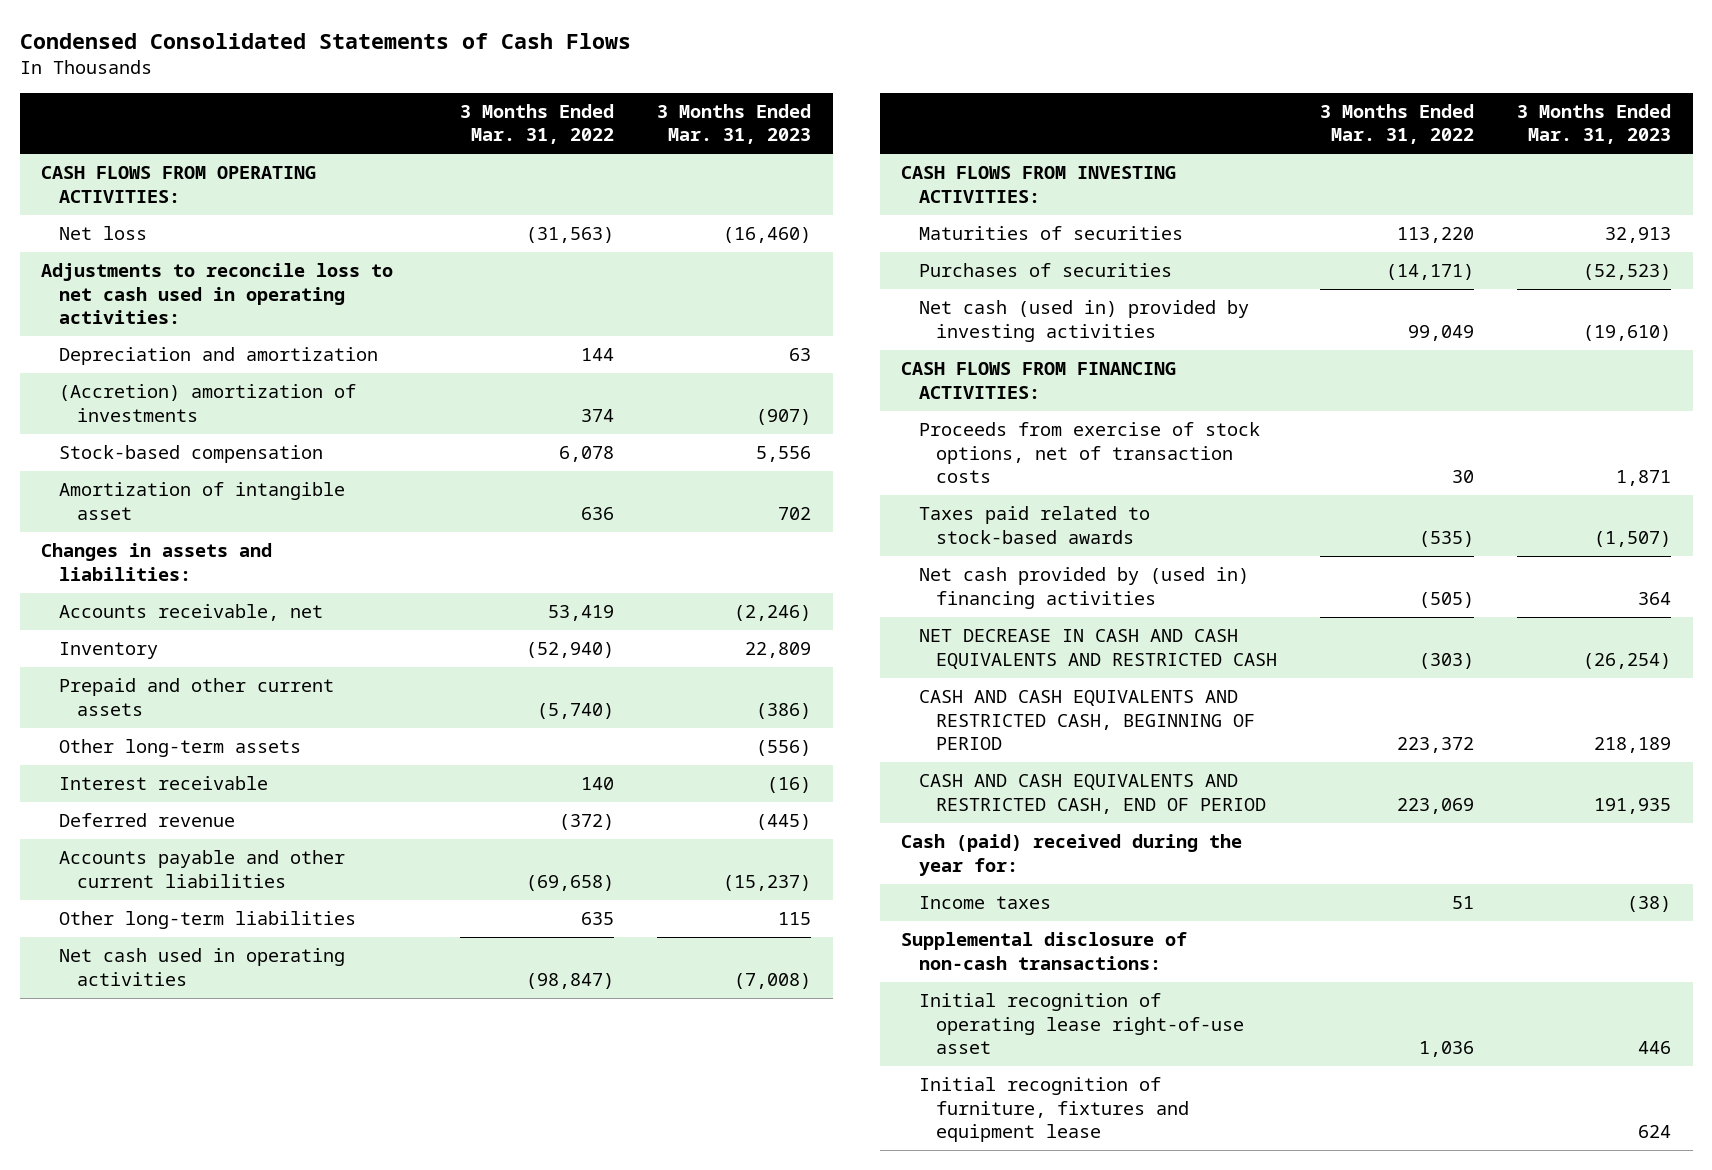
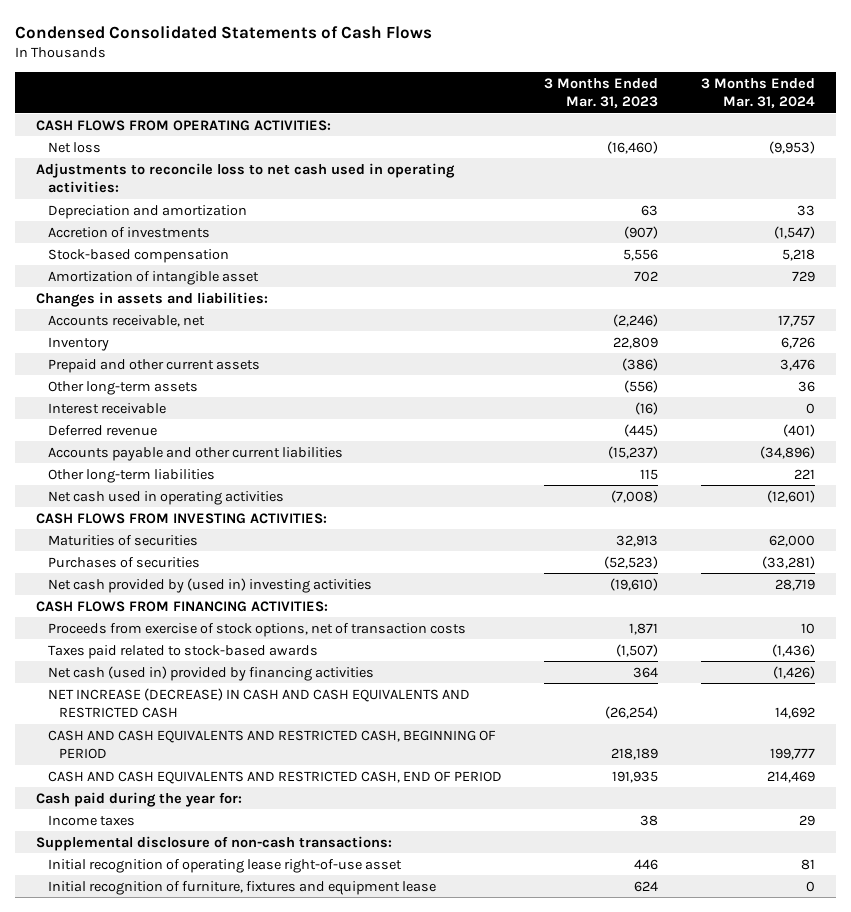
[460,104,615,145] 3 Months Ended Mar. 31, 2022 -> none
none -> [700,77,815,109] 3 Months Ended Mar. 31, 2024
[58,384,356,422] (Accretion) amortization of investments -> [47,226,210,238] Accretion of investments
[918,300,1249,342] Net cash (used in) provided by investing activities -> [47,577,372,593] Net cash provided by (used in) investing activities
[918,567,1249,609] Net cash provided by (used in) financing activities -> [47,665,374,681] Net cash (used in) provided by financing activities
[918,629,1278,669] NET DECREASE IN CASH AND CASH EQUIVALENTS AND RESTRICTED CASH -> [47,687,470,719] NET INCREASE (DECREASE) IN CASH AND CASH EQUIVALENTS AND RESTRICTED CASH
[901,834,1243,876] Cash (paid) received during the year for: -> [36,791,243,807] Cash paid during the year for:
[1627,896,1672,913] (38) -> [640,814,659,826] 38

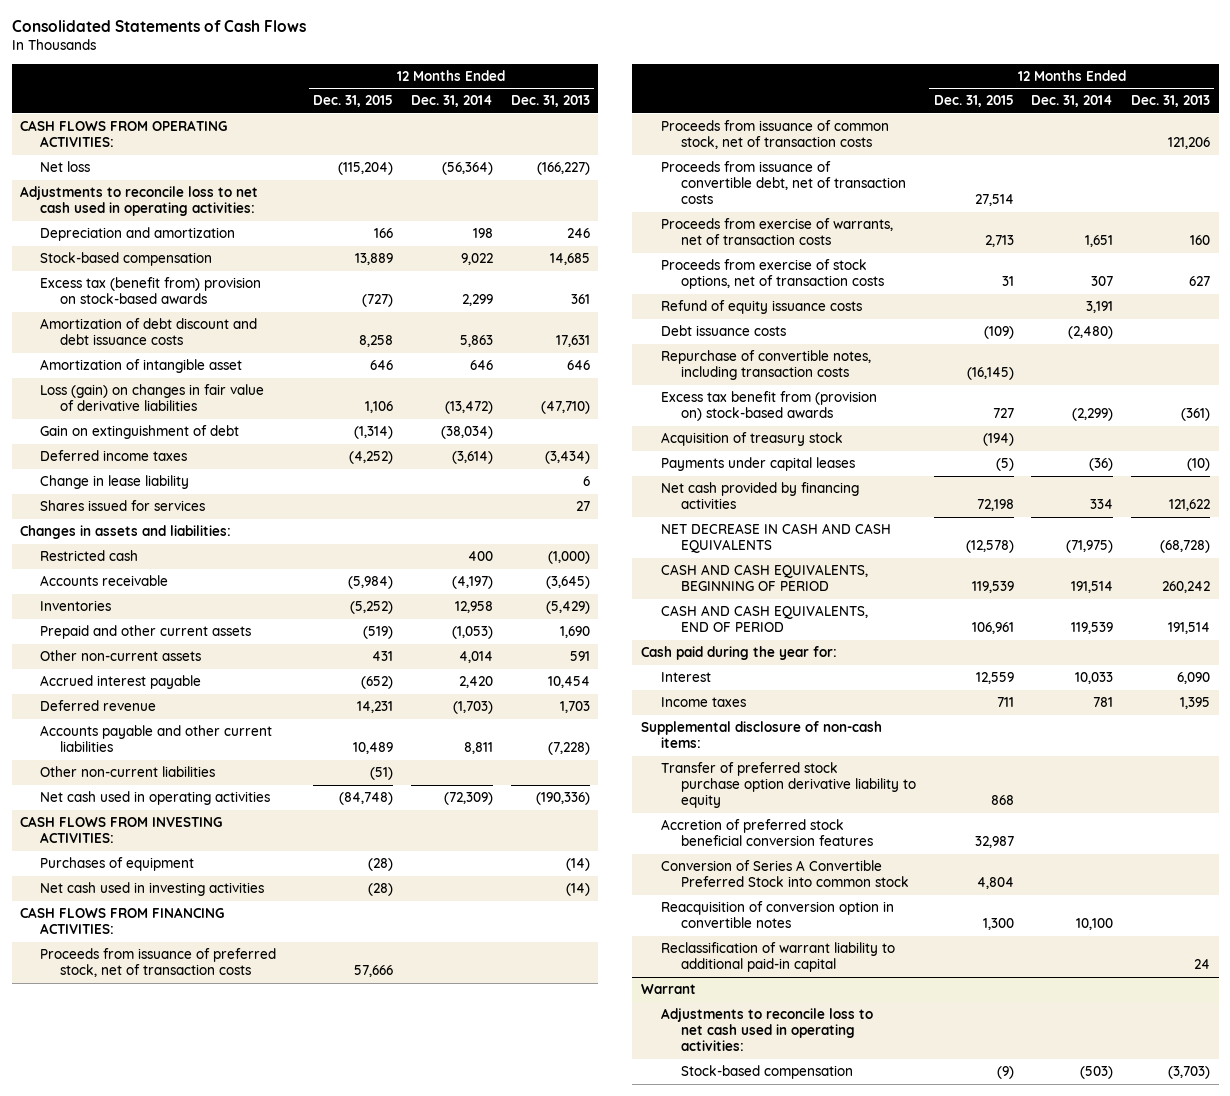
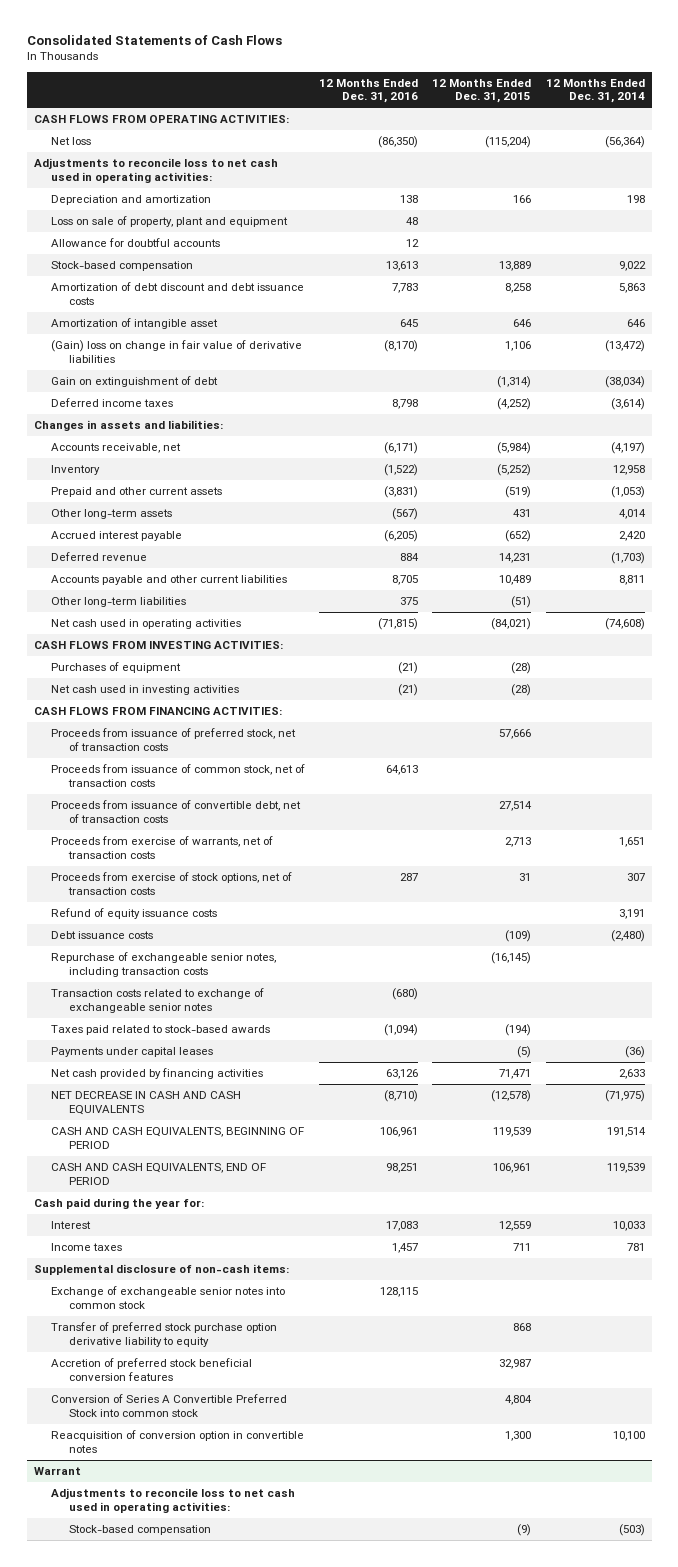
[510,95,590,108] Dec. 31, 2013 -> none
none -> [319,78,419,104] 12 Months Ended Dec. 31, 2016
none -> [51,216,289,228] Loss on sale of property, plant and equipment
none -> [51,238,221,248] Allowance for doubtful accounts
[40,277,262,305] Excess tax (benefit from) provision on stock-based awards -> none
[40,384,265,412] Loss (gain) on changes in fair value of derivative liabilities -> [51,340,303,363] (Gain) loss on change in fair value of derivative liabilities
[40,475,190,490] Change in lease liability -> none
[40,500,206,512] Shares issued for services -> none
[40,550,139,562] Restricted cash -> none
[40,575,169,587] Accounts receivable -> [51,443,182,454] Accounts receivable, net
[40,600,112,612] Inventories -> [51,465,101,476] Inventory
[40,650,202,662] Other non-current assets -> [51,509,173,520] Other long-term assets
[40,766,216,778] Other non-current liabilities -> [51,597,187,608] Other long-term liabilities
[339,792,394,806] (84,748) -> [491,618,532,631] (84,021)
[443,792,493,806] (72,309) -> [604,618,645,631] (74,608)
[660,391,877,422] Excess tax benefit from (provision on) stock-based awards -> none
[660,350,871,381] Repurchase of convertible notes, including transaction costs -> [51,952,277,977] Repurchase of exchangeable senior notes, including transaction costs
none -> [51,988,265,1013] Transaction costs related to exchange of exchangeable senior notes
[660,432,843,447] Acquisition of treasury stock -> [51,1025,271,1036] Taxes paid related to stock-based awards
[976,499,1014,512] 72,198 -> [499,1069,532,1080] 71,471
[1090,499,1114,510] 334 -> [618,1069,645,1080] 2,633
none -> [51,1286,286,1309] Exchange of exchangeable senior notes into common stock
[660,942,895,973] Reclassification of warrant liability to additional paid-in capital -> none

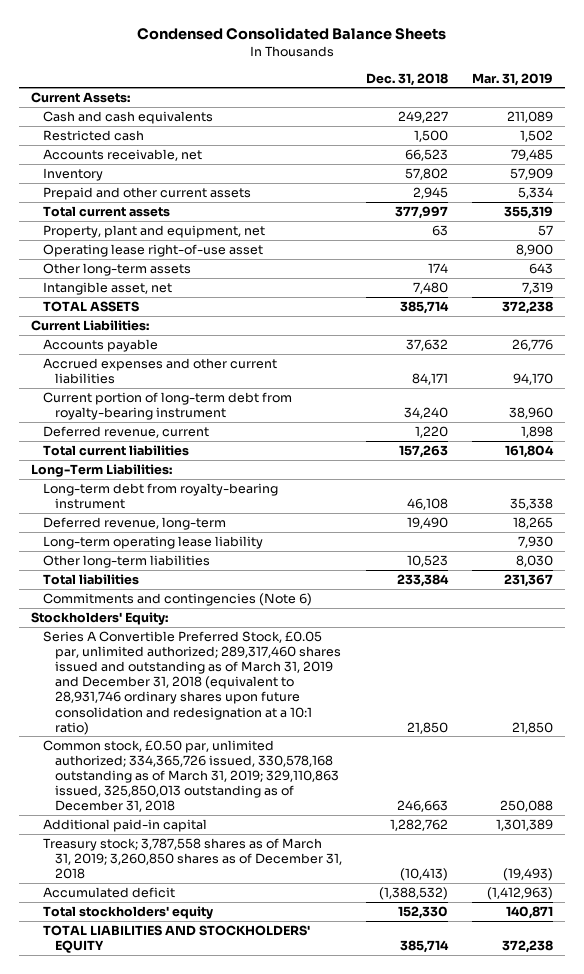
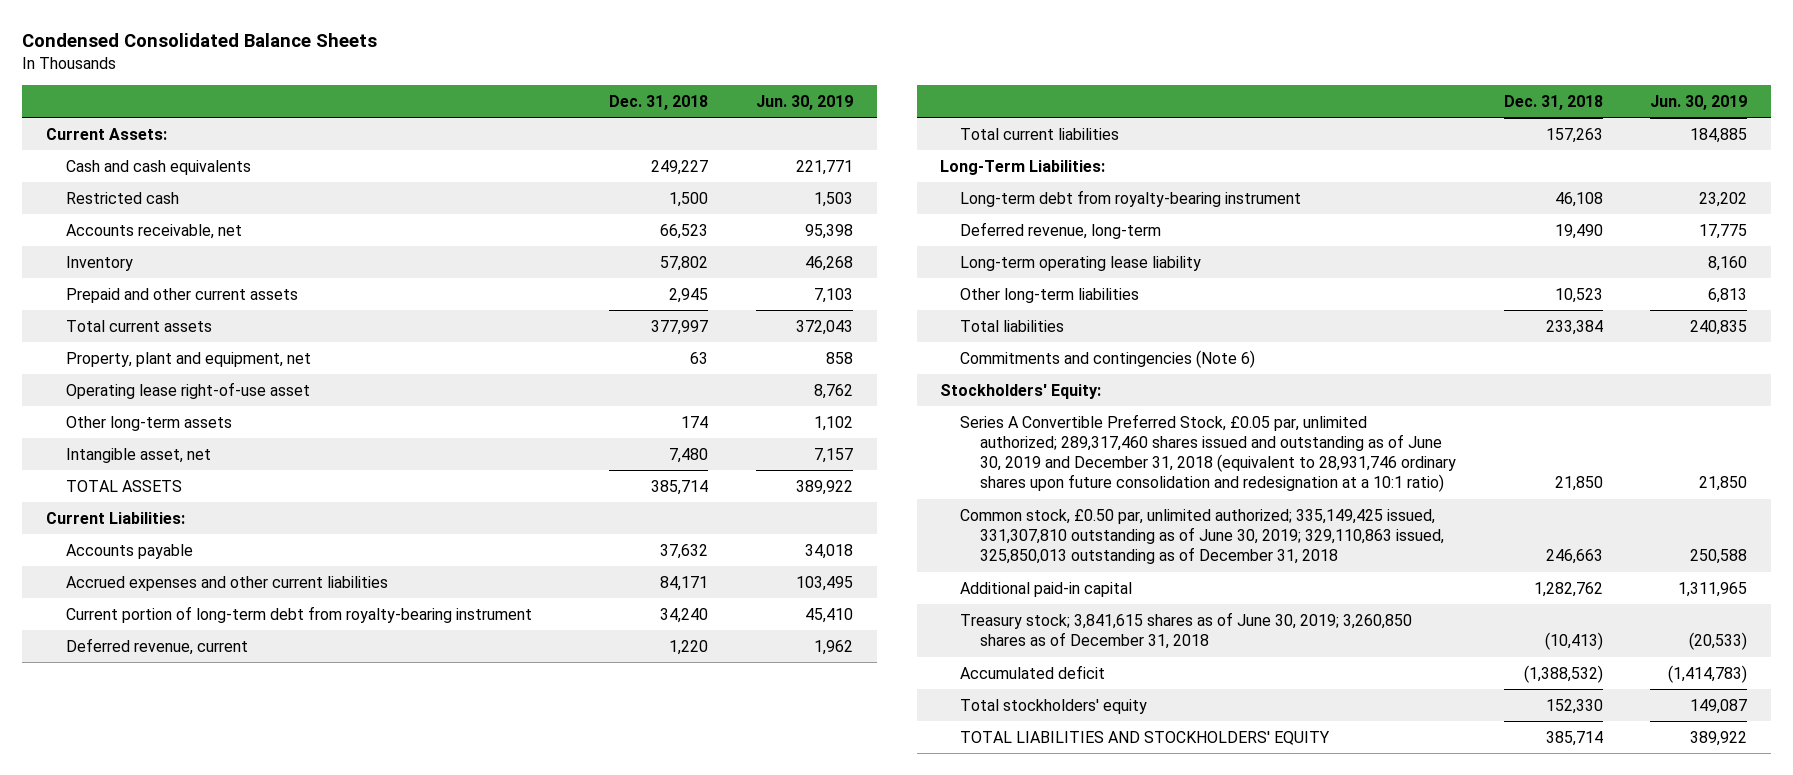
[471,72,553,86] Mar. 31, 2019 -> none
none -> [755,94,853,110] Jun. 30, 2019
[43,630,341,735] Series A Convertible Preferred Stock, £0.05 par, unlimited authorized; 289,317,460 shares issued and outstanding as of March 31, 2019 and December 31, 2018 (equivalent to 28,931,746 ordinary shares upon future consolidation and redesignation at a 10:1 ratio) -> [960,413,1457,493] Series A Convertible Preferred Stock, £0.05 par, unlimited authorized; 289,317,460 shares issued and outstanding as of June 30, 2019 and December 31, 2018 (equivalent to 28,931,746 ordinary shares upon future consolidation and redesignation at a 10:1 ratio)
[43,739,339,813] Common stock, £0.50 par, unlimited authorized; 334,365,726 issued, 330,578,168 outstanding as of March 31, 2019; 329,110,863 issued, 325,850,013 outstanding as of December 31, 2018 -> [960,508,1445,565] Common stock, £0.50 par, unlimited authorized; 335,149,425 issued, 331,307,810 outstanding as of June 30, 2019; 329,110,863 issued, 325,850,013 outstanding as of December 31, 2018
[43,837,342,880] Treasury stock; 3,787,558 shares as of March 31, 2019; 3,260,850 shares as of December 31, 2018 -> [960,611,1413,649] Treasury stock; 3,841,615 shares as of June 30, 2019; 3,260,850 shares as of December 31, 2018

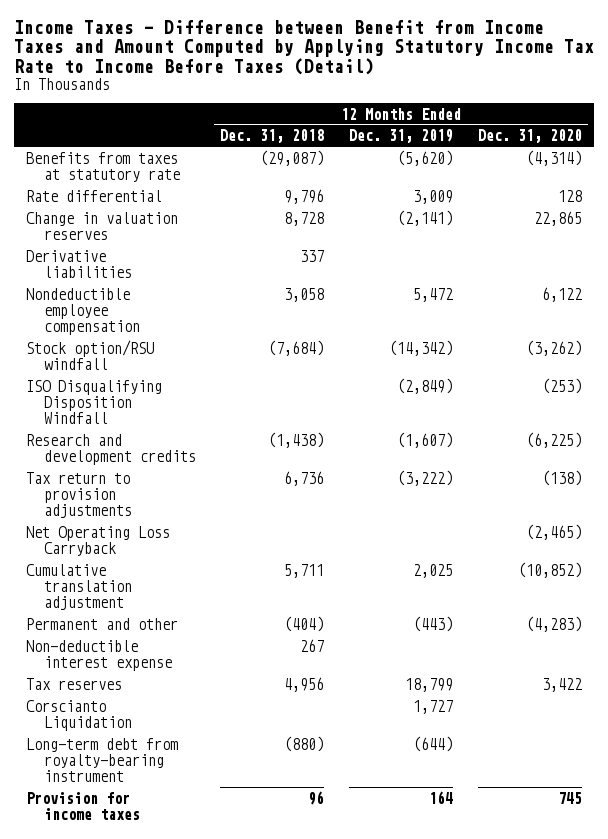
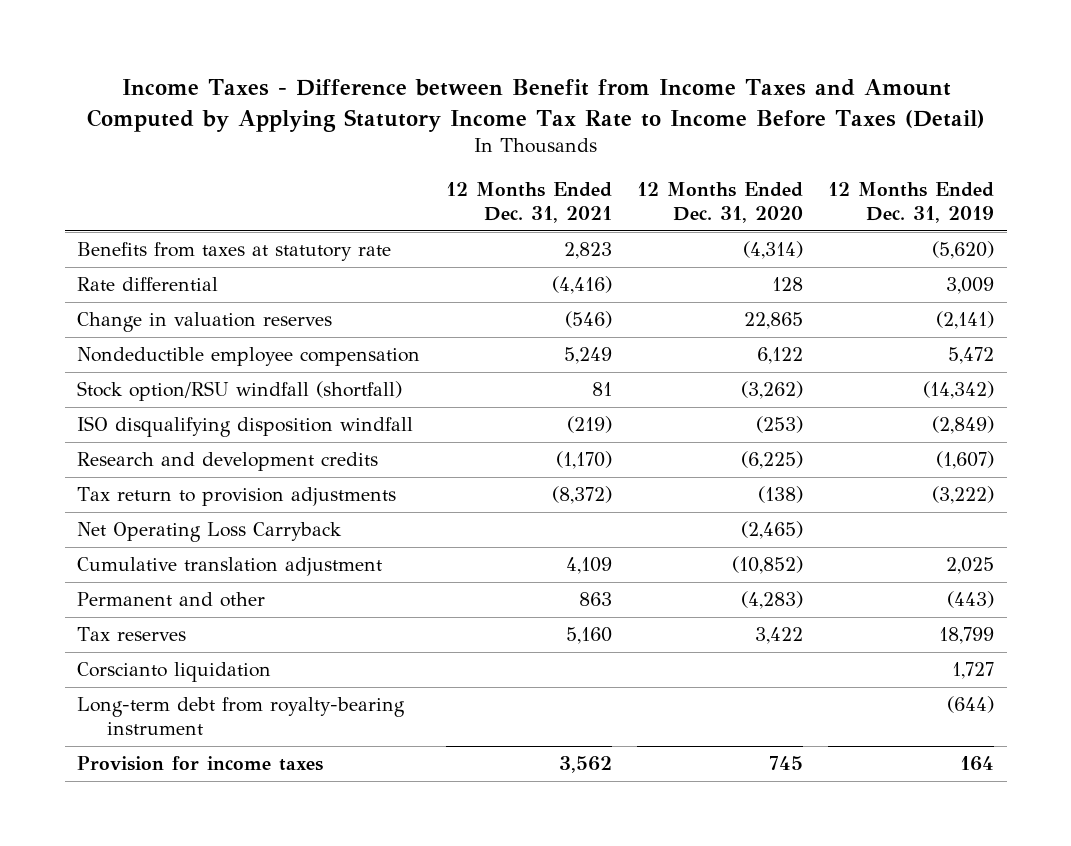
[220,129,325,144] Dec. 31, 2018 -> none
none -> [445,181,612,223] 12 Months Ended Dec. 31, 2021
[26,249,132,278] Derivative liabilities -> none
[26,339,155,370] Stock option/RSU windfall -> [77,381,403,402] Stock option/RSU windfall (shortfall)
[26,379,163,424] ISO Disqualifying Disposition Windfall -> [77,416,414,438] ISO disqualifying disposition windfall
[26,639,172,671] Non-deductible interest expense -> none
[26,699,132,731] Corscianto Liquidation -> [77,662,272,683] Corscianto liquidation

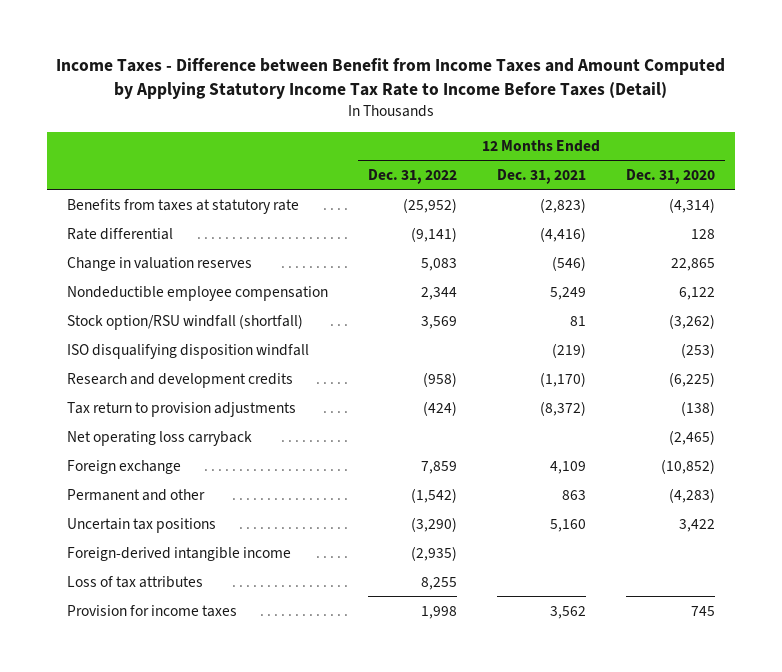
[828,181,995,223] 12 Months Ended Dec. 31, 2019 -> none
none -> [368,168,458,184] Dec. 31, 2022
[563,242,612,260] 2,823 -> [539,197,586,213] (2,823)
[77,522,343,543] Net Operating Loss Carryback -> [67,430,253,446] Net operating loss carryback
[77,557,383,577] Cumulative translation adjustment -> [67,459,182,474] Foreign exchange
[77,662,272,683] Corscianto liquidation -> none
[77,697,406,736] Long-term debt from royalty-bearing instrument -> none
[77,627,187,642] Tax reserves -> [67,517,217,533] Uncertain tax positions
none -> [67,546,292,561] Foreign-derived intangible income
none -> [67,575,204,588] Loss of tax attributes

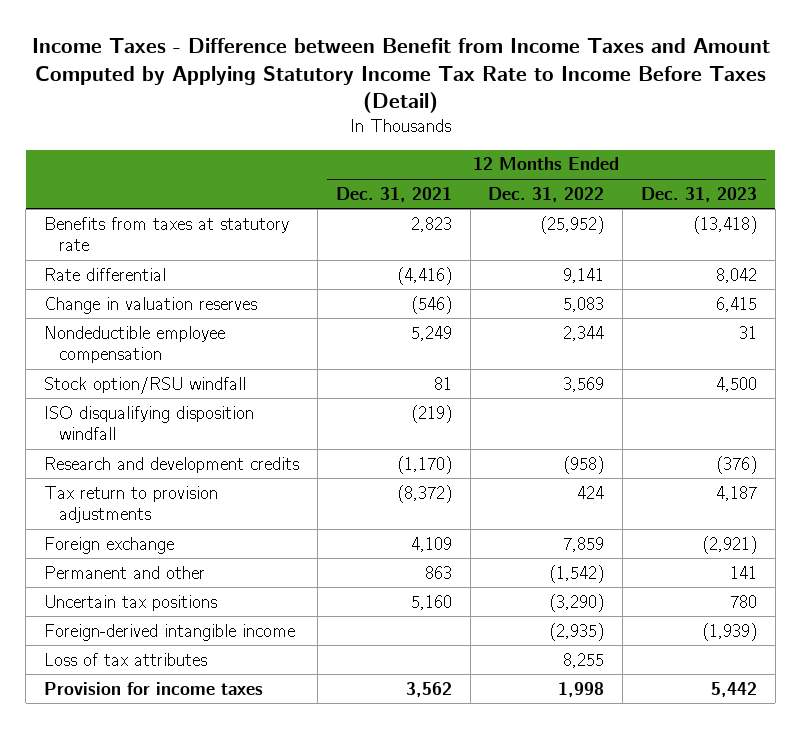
[625,168,715,184] Dec. 31, 2020 -> none
none -> [640,186,757,202] Dec. 31, 2023
[539,197,586,213] (2,823) -> [410,216,452,232] 2,823
[411,226,458,242] (9,141) -> [563,267,605,283] 9,141
[67,313,304,330] Stock option/RSU windfall (shortfall) -> [44,376,247,394] Stock option/RSU windfall
[67,430,253,446] Net operating loss carryback -> none
[423,400,458,416] (424) -> [577,485,605,499] 424

